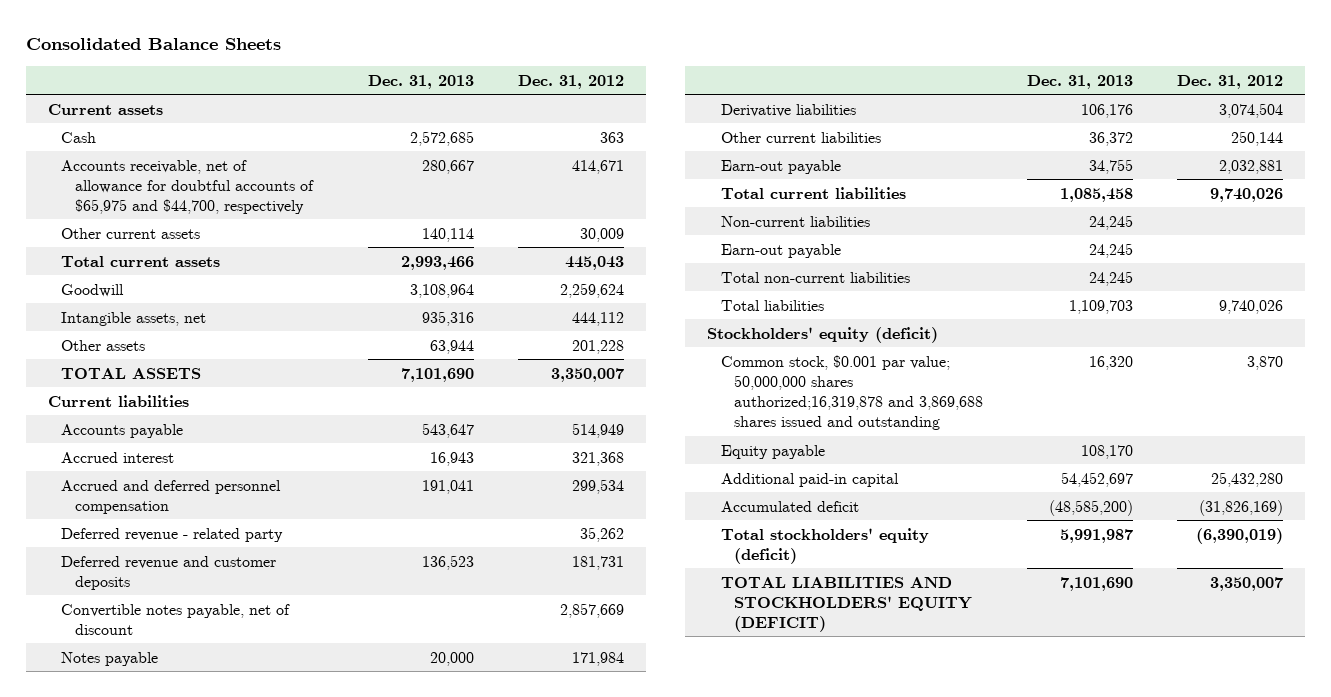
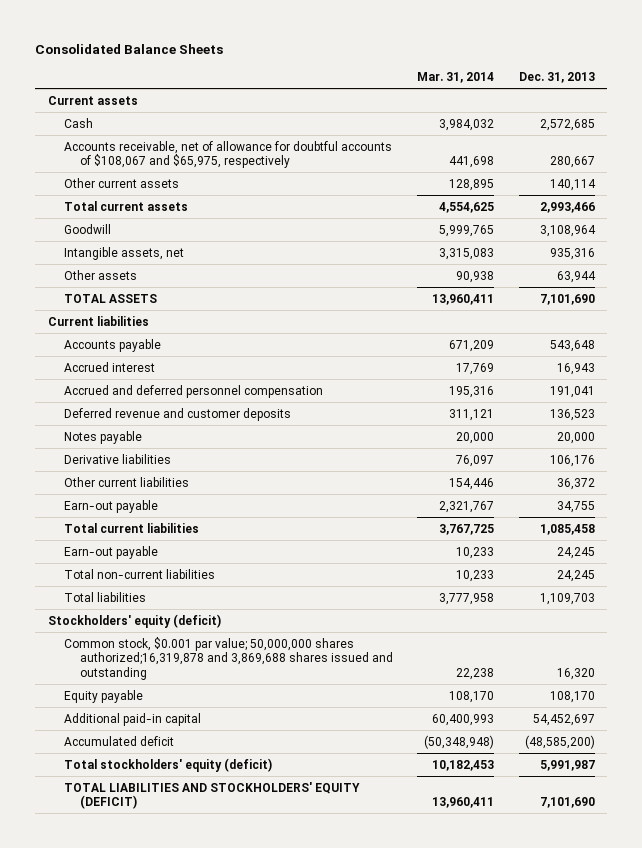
[517,74,624,89] Dec. 31, 2012 -> none
none -> [417,72,495,84] Mar. 31, 2014
[61,159,314,214] Accounts receivable, net of allowance for doubtful accounts of $65,975 and $44,700, respectively -> [63,140,392,169] Accounts receivable, net of allowance for doubtful accounts of $108,067 and $65,975, respectively
[421,422,474,438] 543,647 -> [549,339,595,352] 543,648
[61,527,284,542] Deferred revenue - related party -> none
[61,603,291,635] Convertible notes payable, net of discount -> none
[720,215,870,227] Non-current liabilities -> none

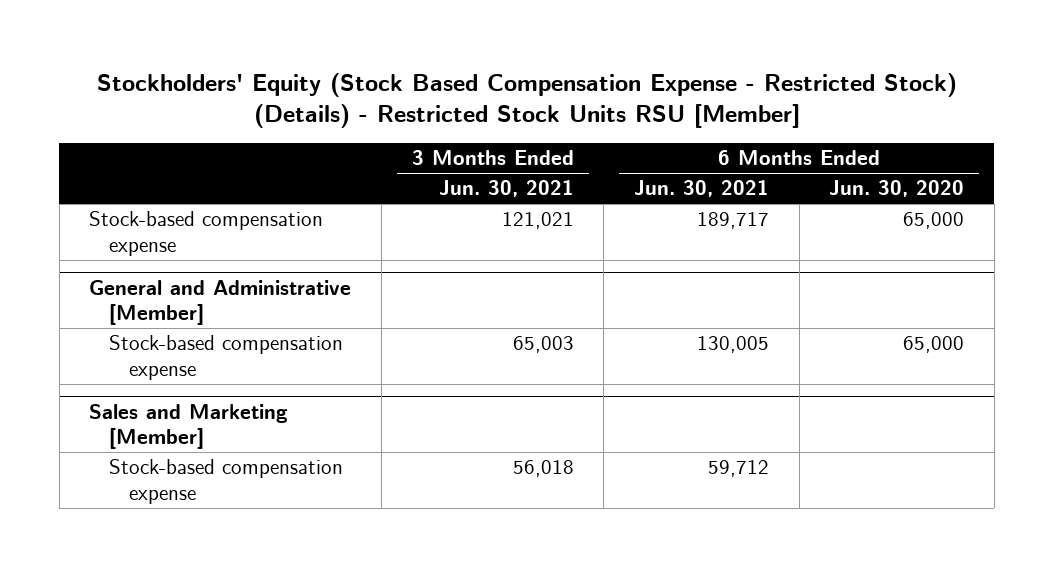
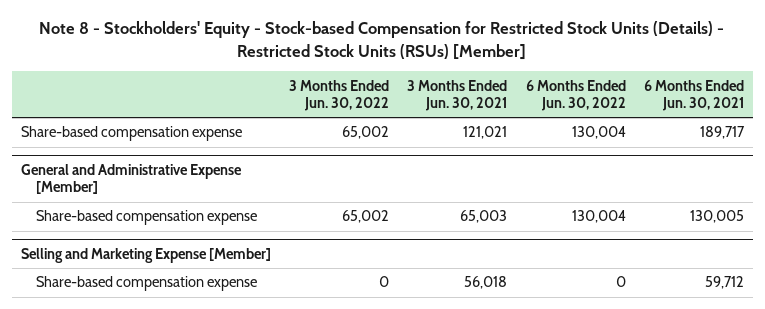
[96,72,957,129] Stockholders' Equity (Stock Based Compensation Expense - Restricted Stock) (Details) - Restricted Stock Units RSU [Member] -> [39,21,725,60] Note 8 - Stockholders' Equity - Stock-based Compensation for Restricted Stock Units (Details) - Restricted Stock Units (RSUs) [Member]
[829,180,965,198] Jun. 30, 2020 -> none
none -> [289,79,390,112] 3 Months Ended Jun. 30, 2022
none -> [525,79,626,112] 6 Months Ended Jun. 30, 2022
[89,211,324,256] Stock-based compensation expense -> [21,126,243,142] Share-based compensation expense
[89,279,352,326] General and Administrative [Member] -> [21,164,243,195] General and Administrative Expense [Member]
[108,335,343,380] Stock-based compensation expense -> [35,210,257,226] Share-based compensation expense
[89,403,289,450] Sales and Marketing [Member] -> [21,248,272,264] Selling and Marketing Expense [Member]
[108,459,343,504] Stock-based compensation expense -> [35,276,257,292] Share-based compensation expense

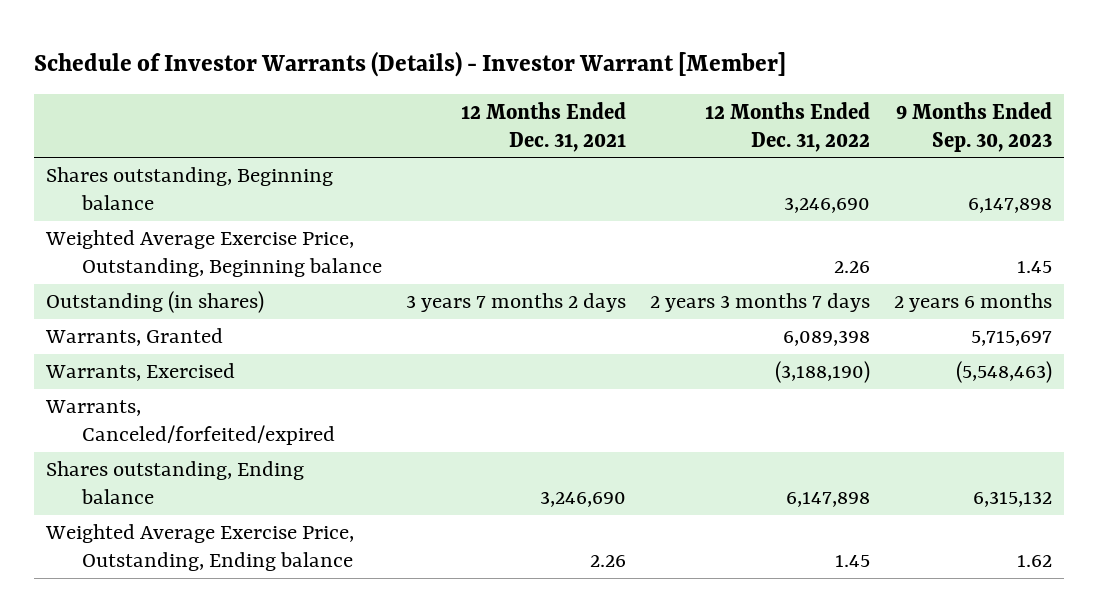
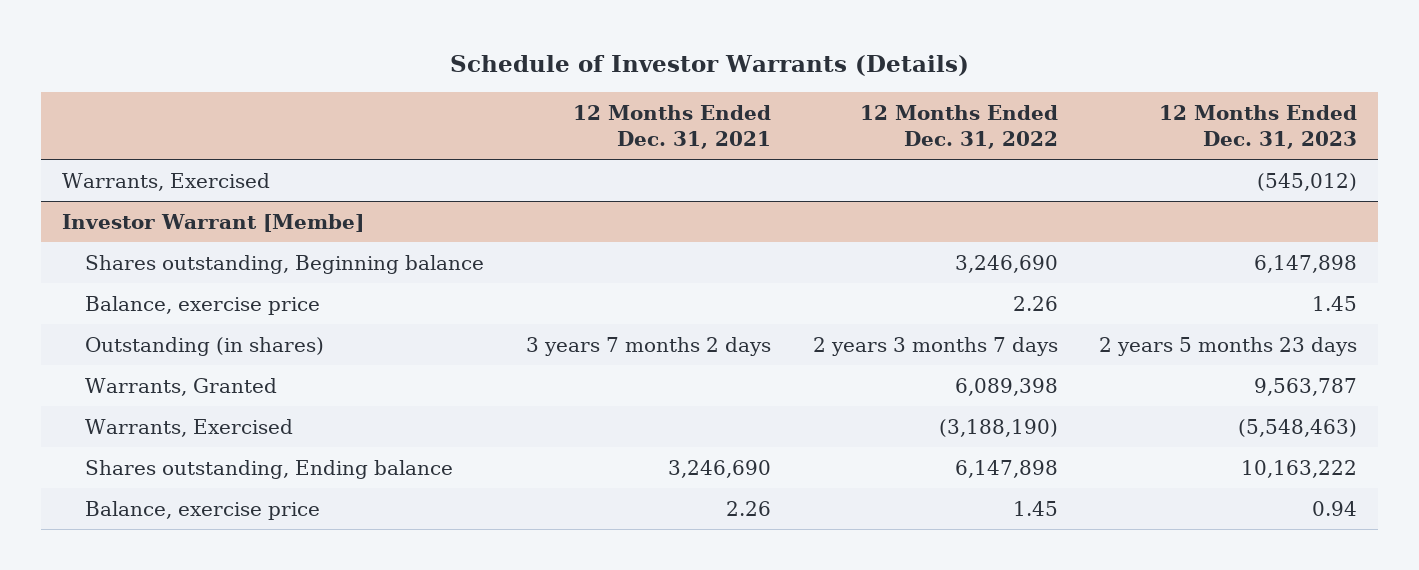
[33,50,786,77] Schedule of Investor Warrants (Details) - Investor Warrant [Member] -> [450,54,970,76] Schedule of Investor Warrants (Details)
[895,101,1052,152] 9 Months Ended Sep. 30, 2023 -> none
none -> [1159,105,1358,149] 12 Months Ended Dec. 31, 2023
none -> [61,173,270,192] Warrants, Exercised
none -> [61,214,364,233] Investor Warrant [Membe]
[44,230,382,278] Weighted Average Exercise Price, Outstanding, Beginning balance -> [85,296,321,316] Balance, exercise price
[44,400,335,446] Warrants, Canceled/forfeited/expired -> none
[44,524,354,572] Weighted Average Exercise Price, Outstanding, Ending balance -> [85,501,321,521] Balance, exercise price

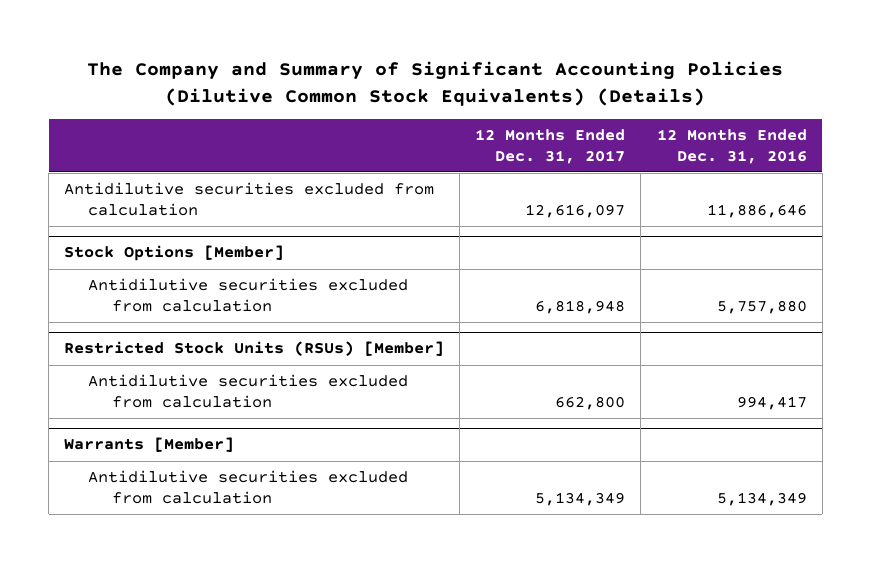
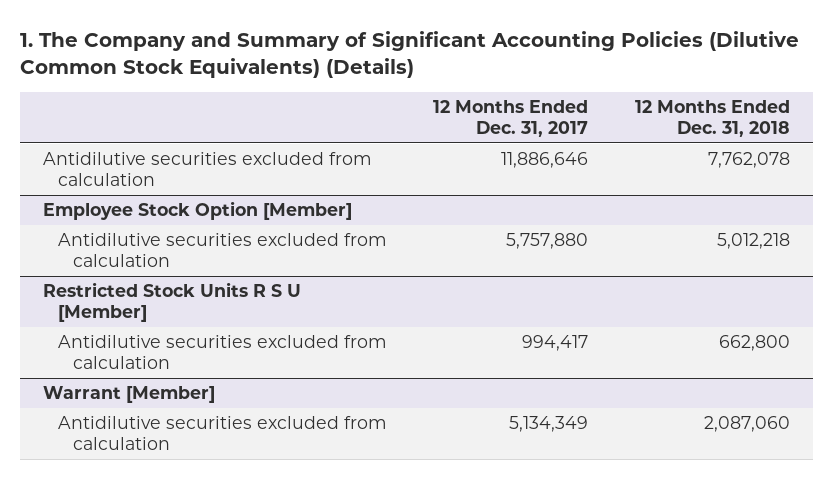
[87,61,784,106] The Company and Summary of Significant Accounting Policies (Dilutive Common Stock Equivalents) (Details) -> [19,31,799,79] 1. The Company and Summary of Significant Accounting Policies (Dilutive Common Stock Equivalents) (Details)
[656,129,807,164] 12 Months Ended Dec. 31, 2016 -> none
none -> [634,99,790,137] 12 Months Ended Dec. 31, 2018
[525,203,626,218] 12,616,097 -> [501,151,589,168] 11,886,646
[64,245,285,262] Stock Options [Member] -> [43,200,353,220] Employee Stock Option [Member]
[535,299,626,314] 6,818,948 -> [506,232,589,249] 5,757,880
[64,341,445,357] Restricted Stock Units (RSUs) [Member] -> [43,281,302,323] Restricted Stock Units R S U [Member]
[555,395,626,410] 662,800 -> [522,334,589,351] 994,417
[64,437,235,453] Warrants [Member] -> [43,385,216,403] Warrant [Member]

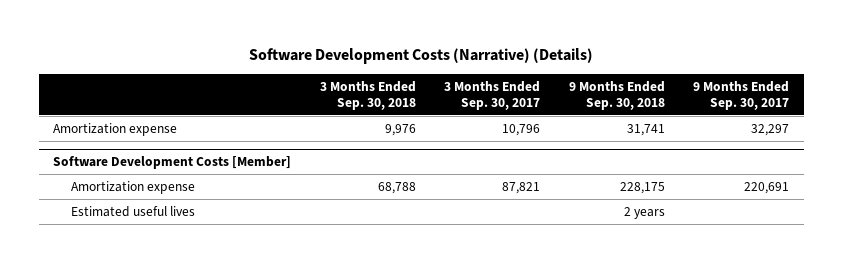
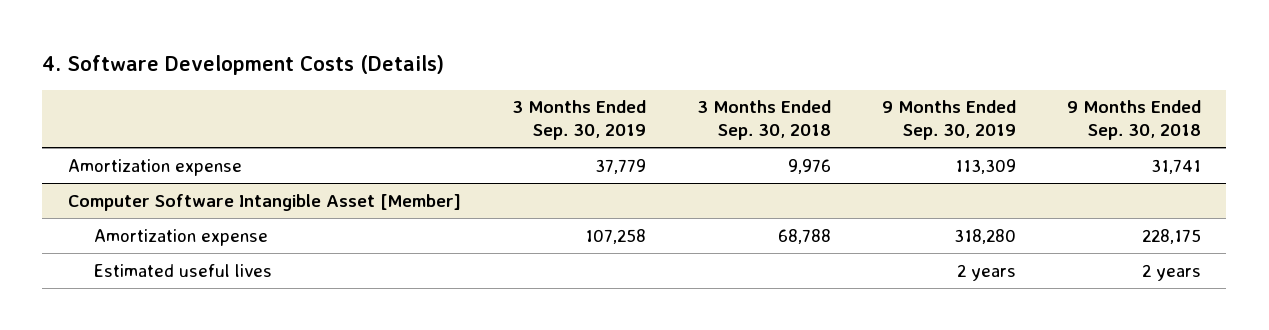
[249,47,594,64] Software Development Costs (Narrative) (Details) -> [42,55,445,76] 4. Software Development Costs (Details)
[444,80,541,110] 3 Months Ended Sep. 30, 2017 -> none
[693,80,790,110] 9 Months Ended Sep. 30, 2017 -> none
none -> [511,100,646,141] 3 Months Ended Sep. 30, 2019
none -> [881,100,1016,141] 9 Months Ended Sep. 30, 2019
[52,156,291,170] Software Development Costs [Member] -> [67,193,461,211] Computer Software Intangible Asset [Member]

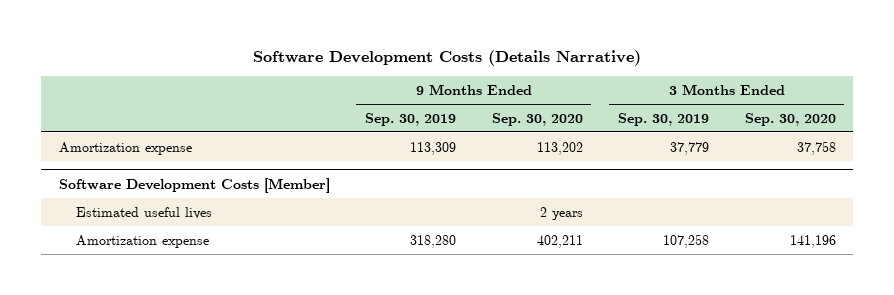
[42,55,445,76] 4. Software Development Costs (Details) -> [253,50,642,67] Software Development Costs (Details Narrative)
[696,100,831,141] 3 Months Ended Sep. 30, 2018 -> none
[1066,100,1201,141] 9 Months Ended Sep. 30, 2018 -> none
none -> [491,112,583,126] Sep. 30, 2020
none -> [744,112,836,126] Sep. 30, 2020
[67,193,461,211] Computer Software Intangible Asset [Member] -> [58,177,330,193] Software Development Costs [Member]
none -> [76,206,213,219] Estimated useful lives
[94,263,273,277] Estimated useful lives -> none

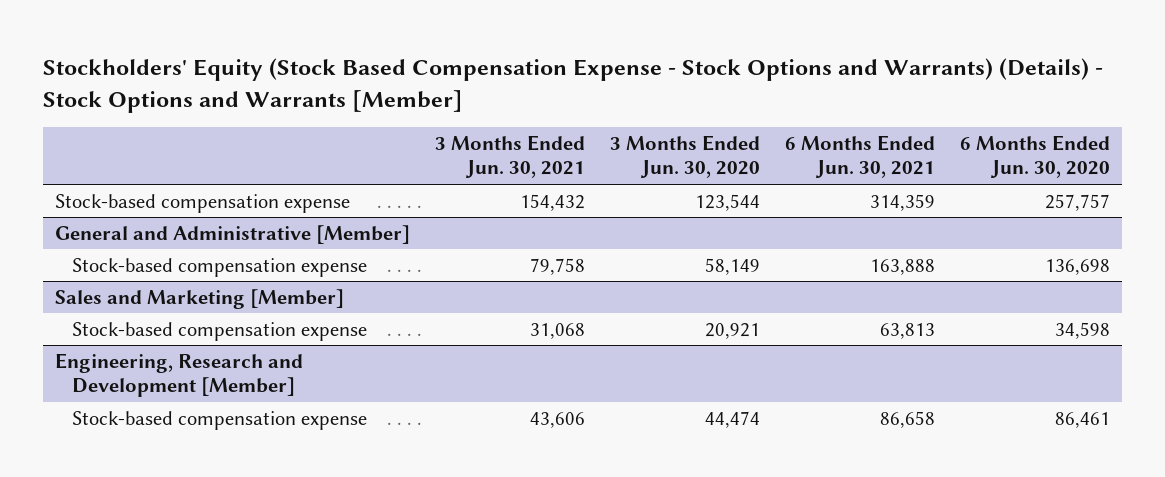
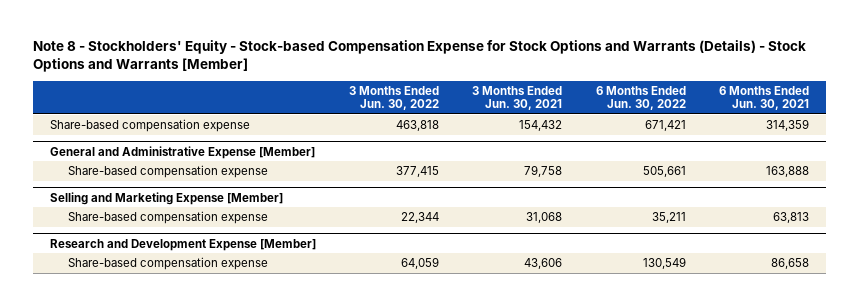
[42,57,1103,113] Stockholders' Equity (Stock Based Compensation Expense - Stock Options and Warrants) (Details) - Stock Options and Warrants [Member] -> [32,39,806,72] Note 8 - Stockholders' Equity - Stock-based Compensation Expense for Stock Options and Warrants (Details) - Stock Options and Warrants [Member]
[609,135,760,179] 3 Months Ended Jun. 30, 2020 -> none
[959,135,1110,179] 6 Months Ended Jun. 30, 2020 -> none
none -> [348,85,439,111] 3 Months Ended Jun. 30, 2022
none -> [595,85,686,111] 6 Months Ended Jun. 30, 2022
[55,193,351,213] Stock-based compensation expense -> [49,119,250,133] Share-based compensation expense
[55,224,411,244] General and Administrative [Member] -> [49,145,315,159] General and Administrative Expense [Member]
[71,257,367,277] Stock-based compensation expense -> [67,165,268,179] Share-based compensation expense
[55,288,345,309] Sales and Marketing [Member] -> [49,191,283,205] Selling and Marketing Expense [Member]
[71,321,367,341] Stock-based compensation expense -> [67,211,268,225] Share-based compensation expense
[55,352,304,398] Engineering, Research and Development [Member] -> [49,238,316,251] Research and Development Expense [Member]
[71,410,367,430] Stock-based compensation expense -> [67,257,268,271] Share-based compensation expense

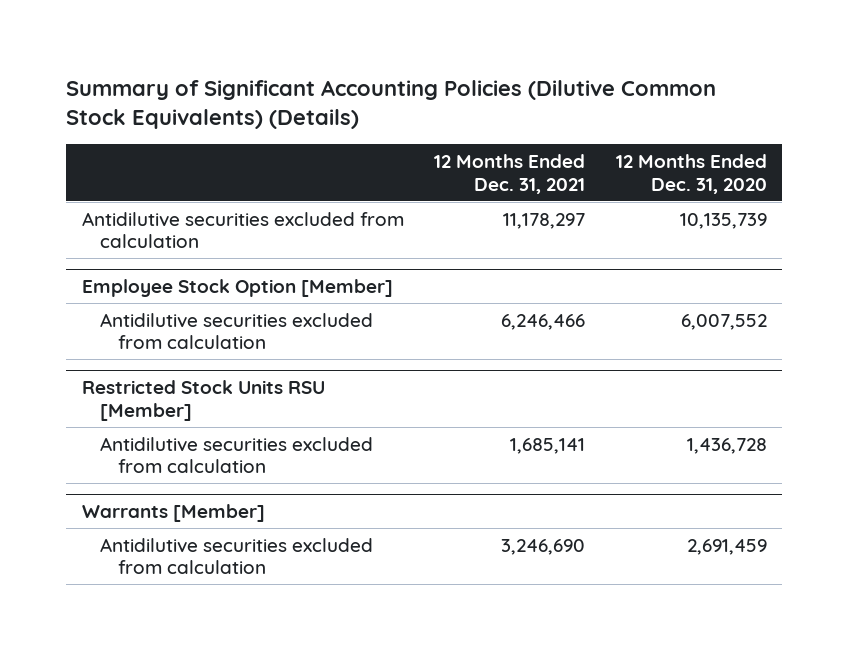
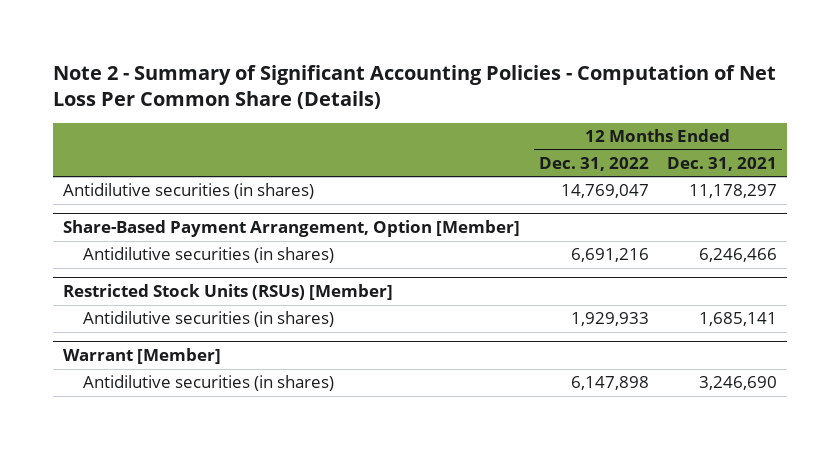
[66,79,717,130] Summary of Significant Accounting Policies (Dilutive Common Stock Equivalents) (Details) -> [53,64,777,109] Note 2 - Summary of Significant Accounting Policies - Computation of Net Loss Per Common Share (Details)
[615,154,767,194] 12 Months Ended Dec. 31, 2020 -> none
none -> [538,156,649,171] Dec. 31, 2022
[81,211,404,249] Antidilutive securities excluded from calculation -> [62,183,314,200] Antidilutive securities (in shares)
[81,278,393,297] Employee Stock Option [Member] -> [62,220,520,238] Share-Based Payment Arrangement, Option [Member]
[99,312,373,350] Antidilutive securities excluded from calculation -> [83,247,335,264] Antidilutive securities (in shares)
[81,379,325,421] Restricted Stock Units RSU [Member] -> [62,284,393,301] Restricted Stock Units (RSUs) [Member]
[99,436,373,474] Antidilutive securities excluded from calculation -> [83,311,335,328] Antidilutive securities (in shares)
[81,503,265,522] Warrants [Member] -> [62,348,221,365] Warrant [Member]
[99,537,373,575] Antidilutive securities excluded from calculation -> [83,375,335,392] Antidilutive securities (in shares)

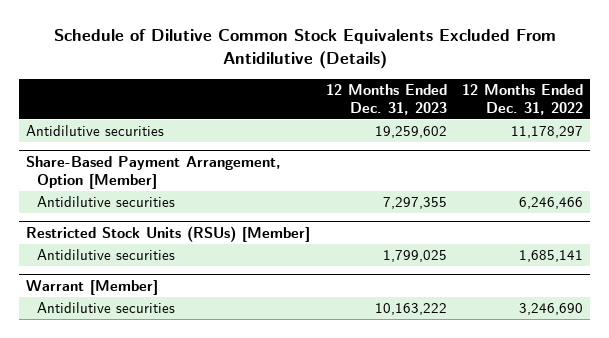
[53,64,777,109] Note 2 - Summary of Significant Accounting Policies - Computation of Net Loss Per Common Share (Details) -> [53,29,556,70] Schedule of Dilutive Common Stock Equivalents Excluded From Antidilutive (Details)
[667,156,778,171] Dec. 31, 2021 -> none
none -> [325,83,447,115] 12 Months Ended Dec. 31, 2023
[62,183,314,200] Antidilutive securities (in shares) -> [26,125,165,137] Antidilutive securities
[560,184,649,199] 14,769,047 -> [510,126,583,139] 11,178,297
[83,247,335,264] Antidilutive securities (in shares) -> [36,196,175,208] Antidilutive securities
[570,248,649,263] 6,691,216 -> [518,197,583,210] 6,246,466
[83,311,335,328] Antidilutive securities (in shares) -> [36,249,175,261] Antidilutive securities
[570,312,649,327] 1,929,933 -> [518,250,583,263] 1,685,141
[83,375,335,392] Antidilutive securities (in shares) -> [36,302,175,314] Antidilutive securities
[570,376,649,391] 6,147,898 -> [518,303,583,316] 3,246,690

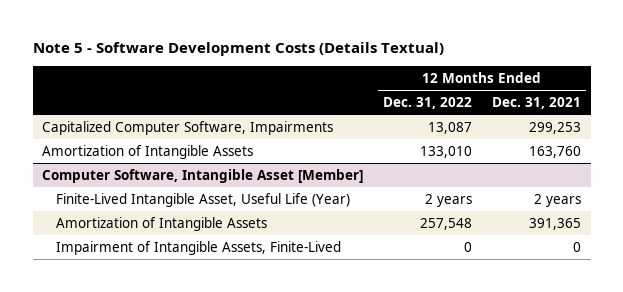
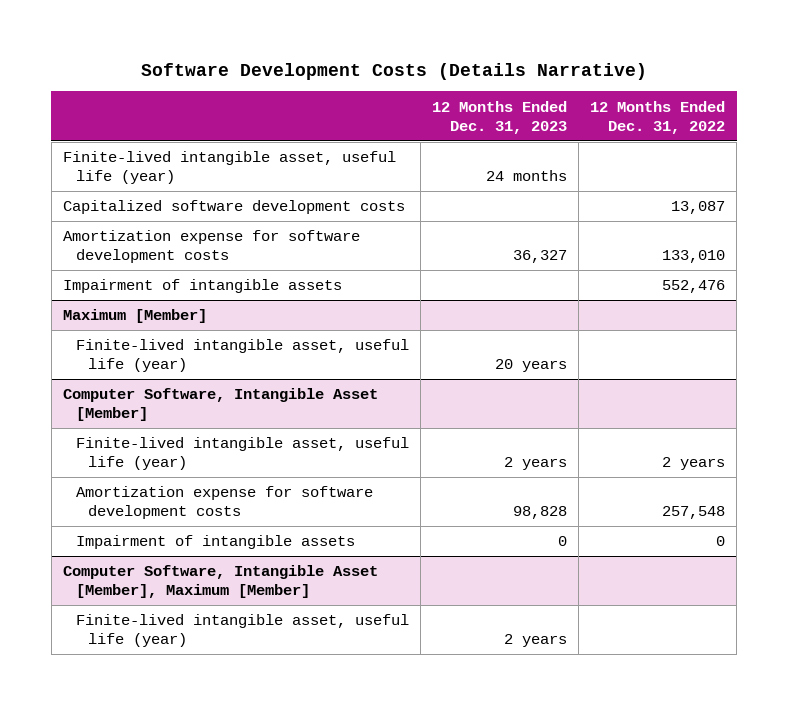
[32,42,444,57] Note 5 - Software Development Costs (Details Textual) -> [141,62,648,80] Software Development Costs (Details Narrative)
[491,97,581,110] Dec. 31, 2021 -> none
none -> [431,100,567,134] 12 Months Ended Dec. 31, 2023
none -> [62,151,396,185] Finite-lived intangible asset, useful life (year)
[42,120,334,135] Capitalized Computer Software, Impairments -> [62,200,405,215] Capitalized software development costs
[42,144,254,159] Amortization of Intangible Assets -> [62,230,360,264] Amortization expense for software development costs
none -> [62,279,342,294] Impairment of intangible assets
none -> [62,309,207,324] Maximum [Member]
none -> [75,339,409,373] Finite-lived intangible asset, useful life (year)
[56,192,351,207] Finite-Lived Intangible Asset, Useful Life (Year) -> [75,437,409,471] Finite-lived intangible asset, useful life (year)
[56,216,268,231] Amortization of Intangible Assets -> [75,486,373,520] Amortization expense for software development costs
[56,240,342,255] Impairment of Intangible Assets, Finite-Lived -> [75,535,355,550] Impairment of intangible assets
none -> [62,565,378,599] Computer Software, Intangible Asset [Member], Maximum [Member]
none -> [75,614,409,648] Finite-lived intangible asset, useful life (year)

